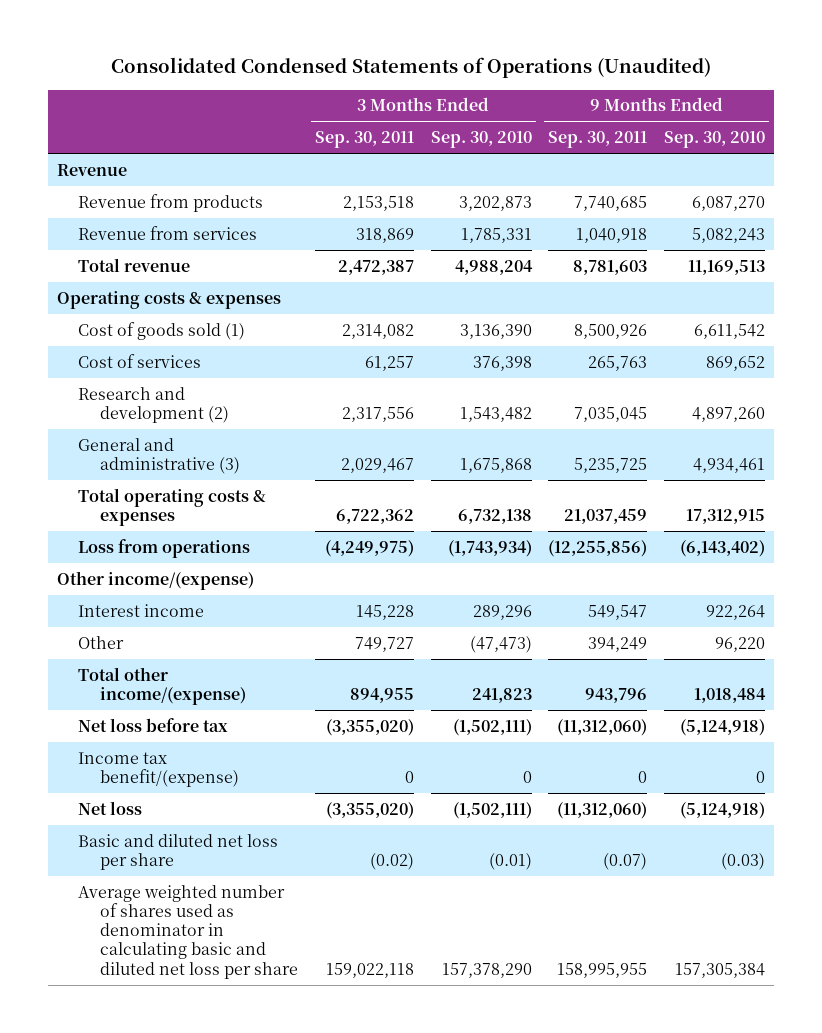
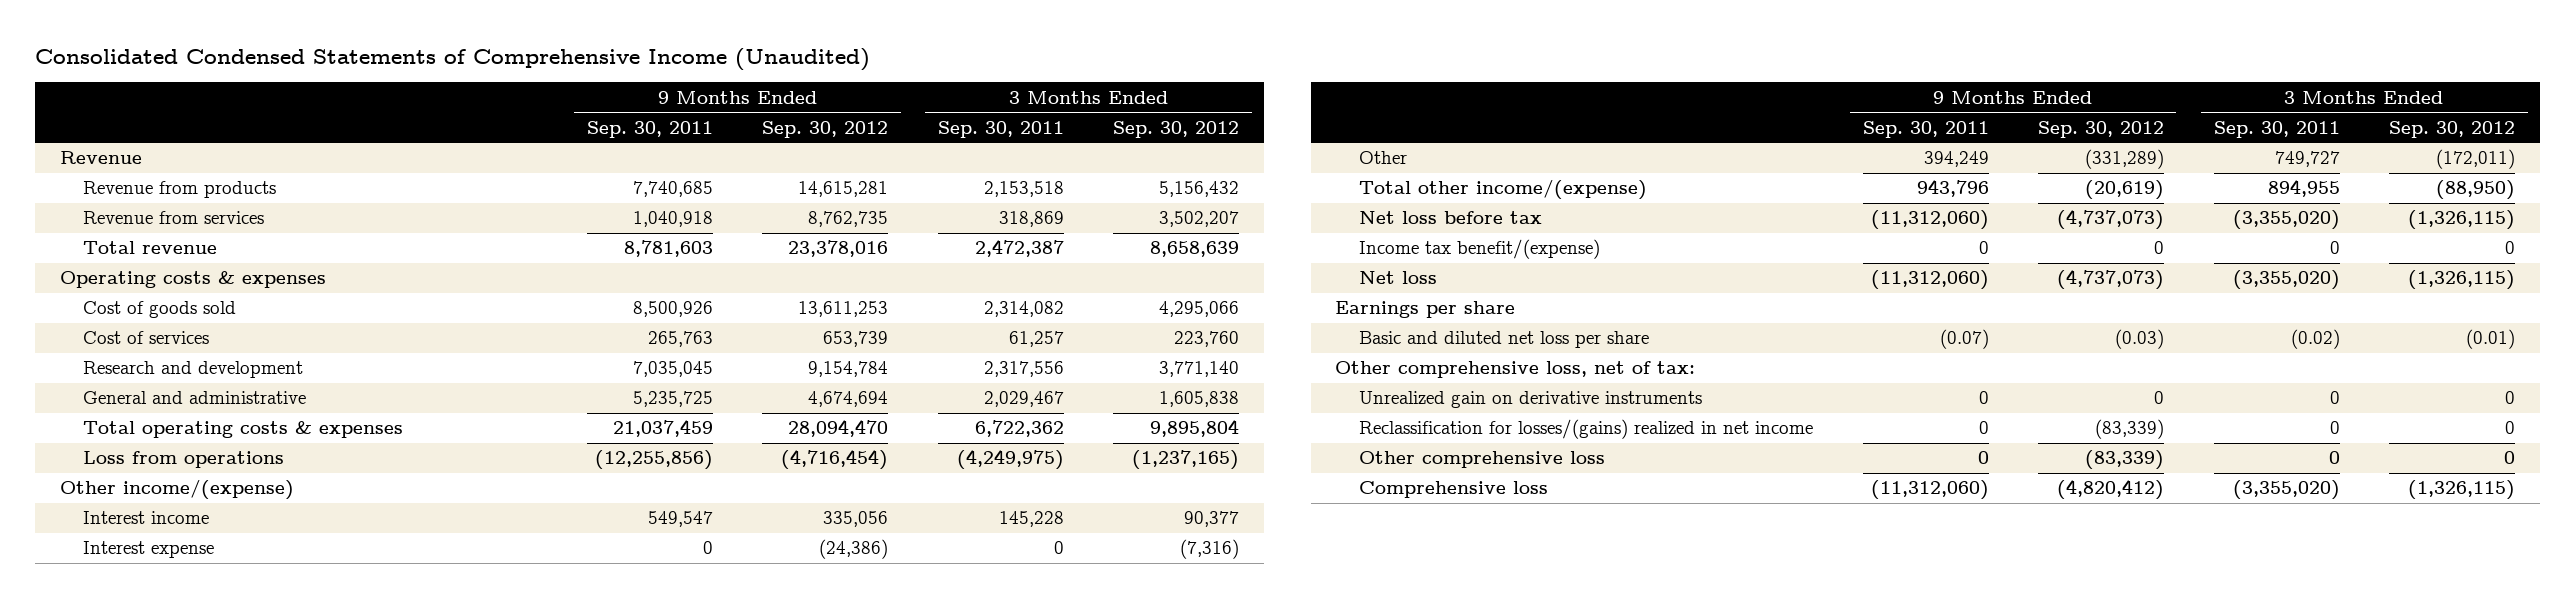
[110,57,711,79] Consolidated Condensed Statements of Operations (Unaudited) -> [34,47,870,71] Consolidated Condensed Statements of Comprehensive Income (Unaudited)
[430,131,532,149] Sep. 30, 2010 -> none
[664,131,766,149] Sep. 30, 2010 -> none
none -> [762,120,889,138] Sep. 30, 2012
none -> [1113,120,1240,138] Sep. 30, 2012
[78,321,246,340] Cost of goods sold (1) -> [83,301,237,319] Cost of goods sold
[78,386,230,424] Research and development (2) -> [83,361,304,379] Research and development
[78,437,241,475] General and administrative (3) -> [83,391,307,405] General and administrative
none -> [83,541,215,559] Interest expense
none -> [1335,301,1516,319] Earnings per share
[78,884,299,979] Average weighted number of shares used as denominator in calculating basic and diluted net loss per share -> none
none -> [1335,361,1696,379] Other comprehensive loss, net of tax:
none -> [1359,391,1703,409] Unrealized gain on derivative instruments
none -> [1359,419,1814,440] Reclassification for losses/(gains) realized in net income
none -> [1359,451,1606,469] Other comprehensive loss
none -> [1359,481,1549,499] Comprehensive loss

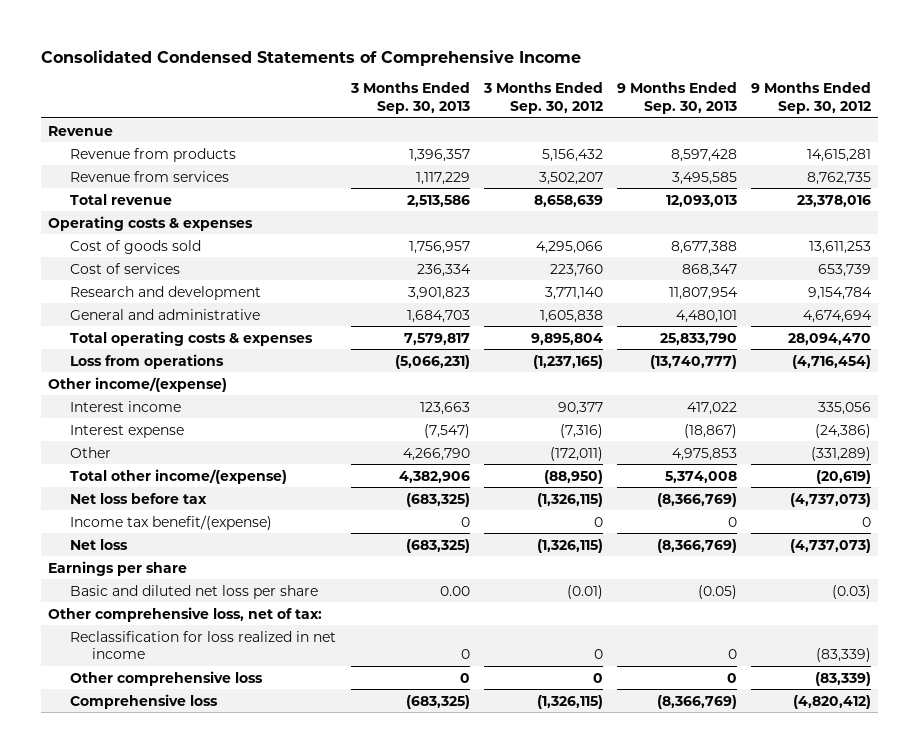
[34,47,870,71] Consolidated Condensed Statements of Comprehensive Income (Unaudited) -> [41,49,582,66] Consolidated Condensed Statements of Comprehensive Income
[586,120,713,138] Sep. 30, 2011 -> none
[937,120,1064,138] Sep. 30, 2011 -> none
none -> [349,82,470,114] 3 Months Ended Sep. 30, 2013
none -> [616,82,737,114] 9 Months Ended Sep. 30, 2013
[1359,391,1703,409] Unrealized gain on derivative instruments -> none
[1359,419,1814,440] Reclassification for losses/(gains) realized in net income -> [70,630,337,660] Reclassification for loss realized in net income

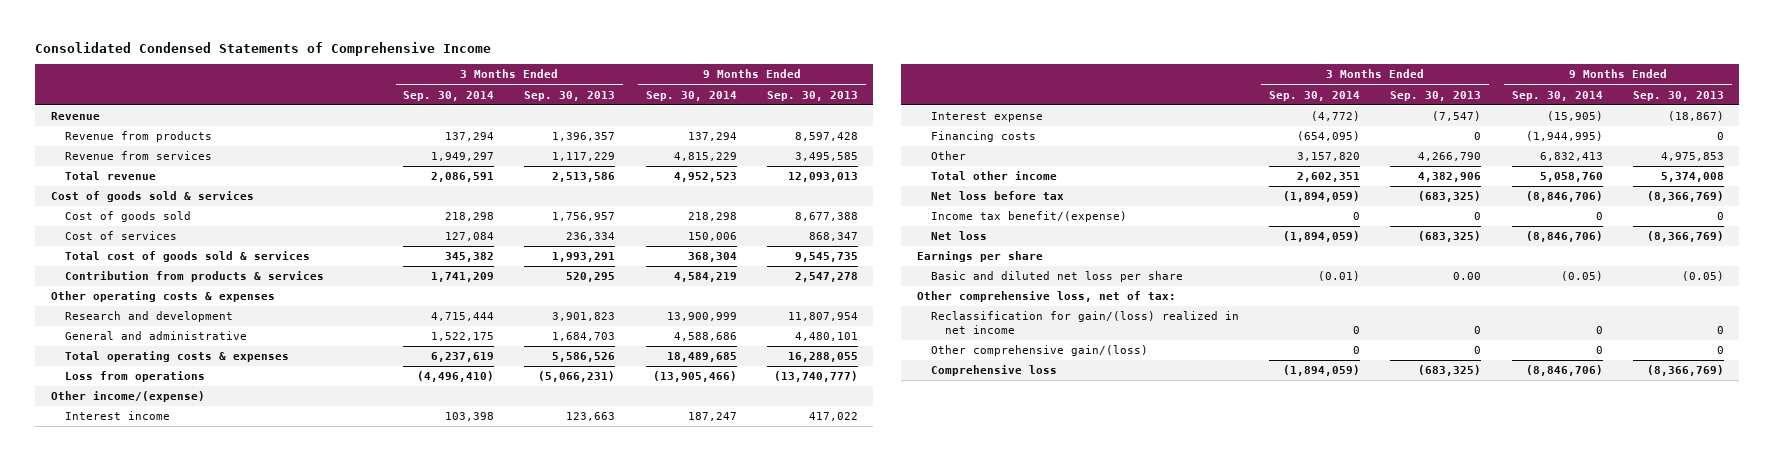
[482,82,603,114] 3 Months Ended Sep. 30, 2012 -> none
[750,82,871,114] 9 Months Ended Sep. 30, 2012 -> none
none -> [403,90,495,101] Sep. 30, 2014
none -> [645,90,737,101] Sep. 30, 2014
[48,215,254,231] Operating costs & expenses -> none
none -> [50,191,254,203] Cost of goods sold & services
none -> [64,251,310,263] Total cost of goods sold & services
none -> [64,271,324,283] Contribution from products & services
none -> [50,291,275,303] Other operating costs & expenses
[403,332,470,345] 7,579,817 -> [552,352,616,363] 5,586,526
[659,332,737,345] 25,833,790 -> [788,352,859,363] 16,288,055
none -> [930,131,1036,143] Financing costs
[70,468,288,484] Total other income/(expense) -> [930,171,1057,181] Total other income
[70,630,337,660] Reclassification for loss realized in net income -> [930,311,1239,334] Reclassification for gain/(loss) realized in net income
[70,670,264,686] Other comprehensive loss -> [930,345,1148,357] Other comprehensive gain/(loss)

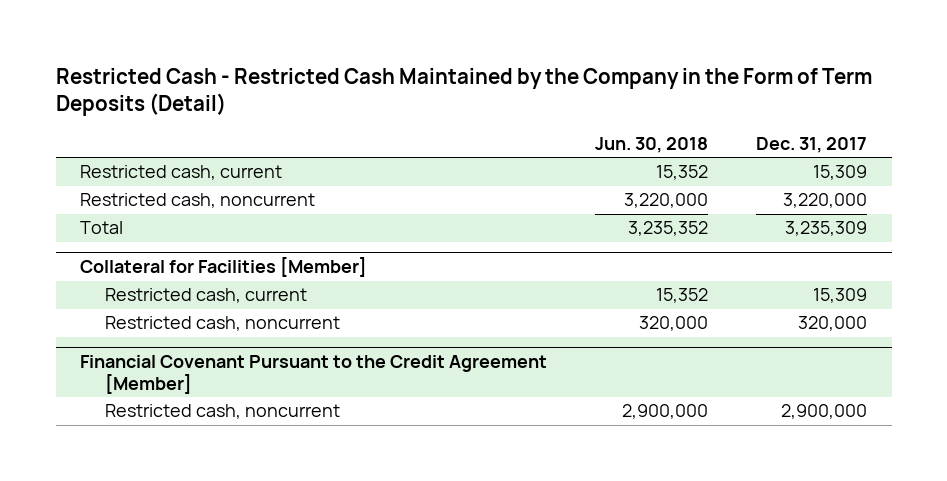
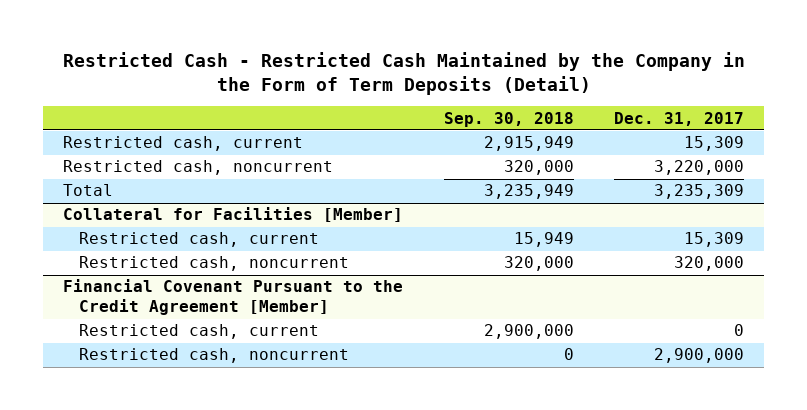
[595,136,709,153] Jun. 30, 2018 -> none
none -> [443,111,574,127] Sep. 30, 2018
none -> [78,324,319,340] Restricted cash, current

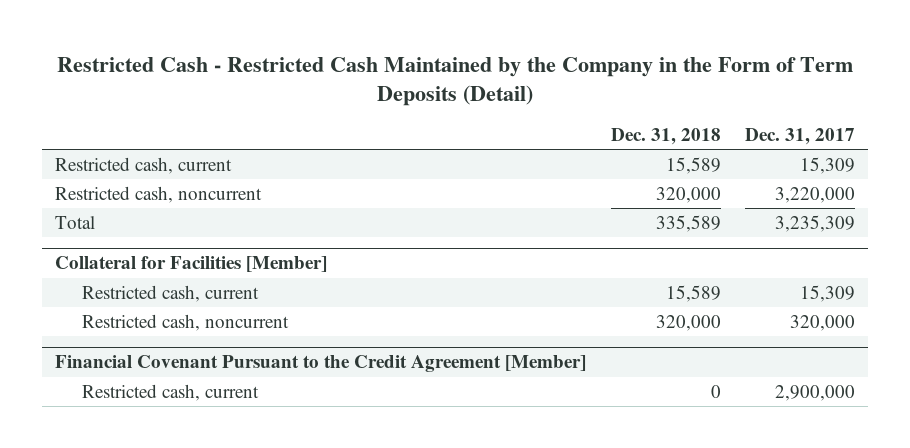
[443,111,574,127] Sep. 30, 2018 -> none
none -> [610,128,721,146] Dec. 31, 2018
[78,348,349,364] Restricted cash, noncurrent -> none
[734,324,745,337] 0 -> [775,384,856,401] 2,900,000

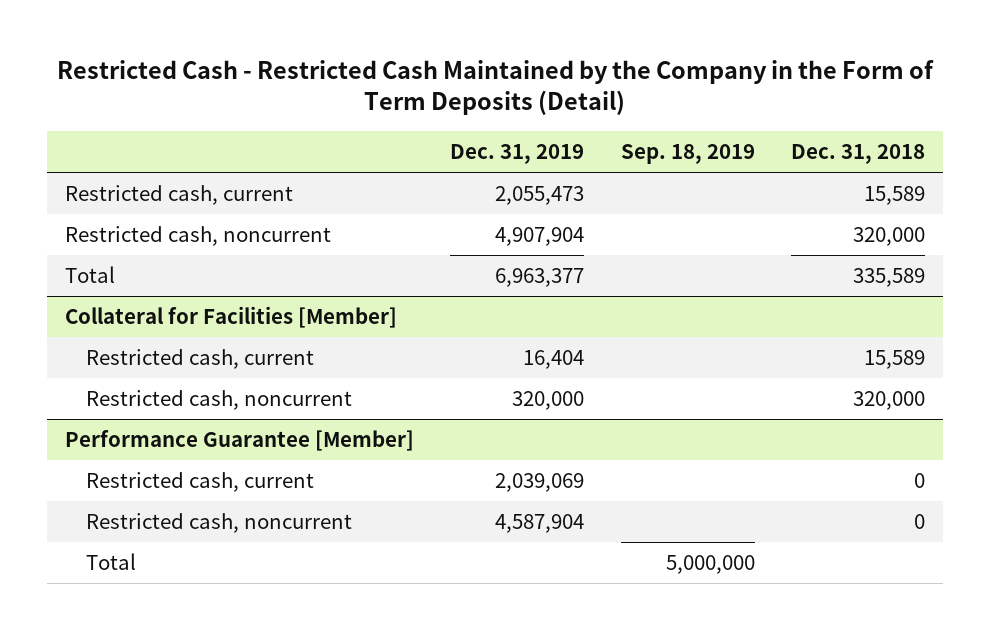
[745,128,856,146] Dec. 31, 2017 -> none
none -> [450,144,585,165] Dec. 31, 2019
none -> [620,144,755,165] Sep. 18, 2019
[54,355,586,373] Financial Covenant Pursuant to the Credit Agreement [Member] -> none
none -> [64,430,414,452] Performance Guarantee [Member]
none -> [86,513,353,534] Restricted cash, noncurrent
none -> [86,553,137,571] Total

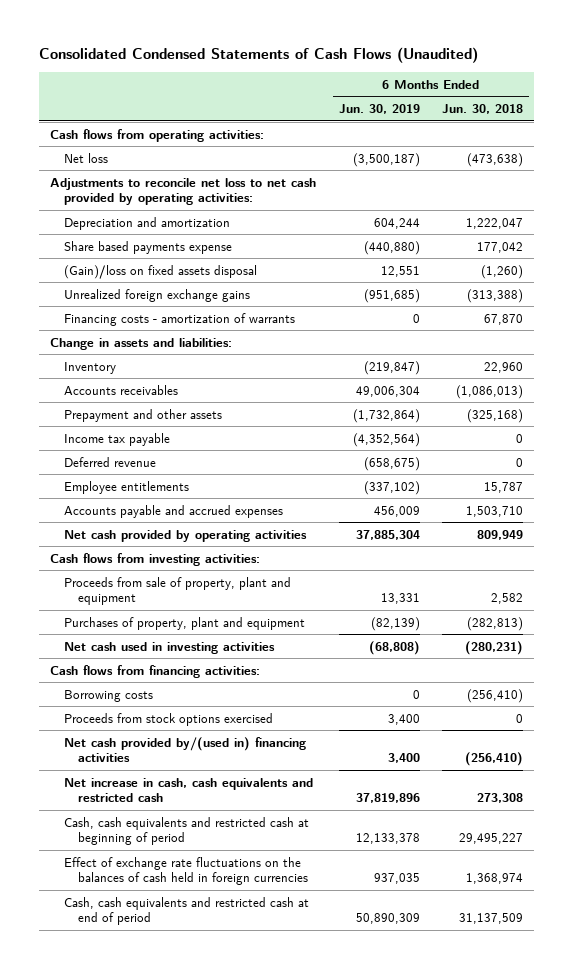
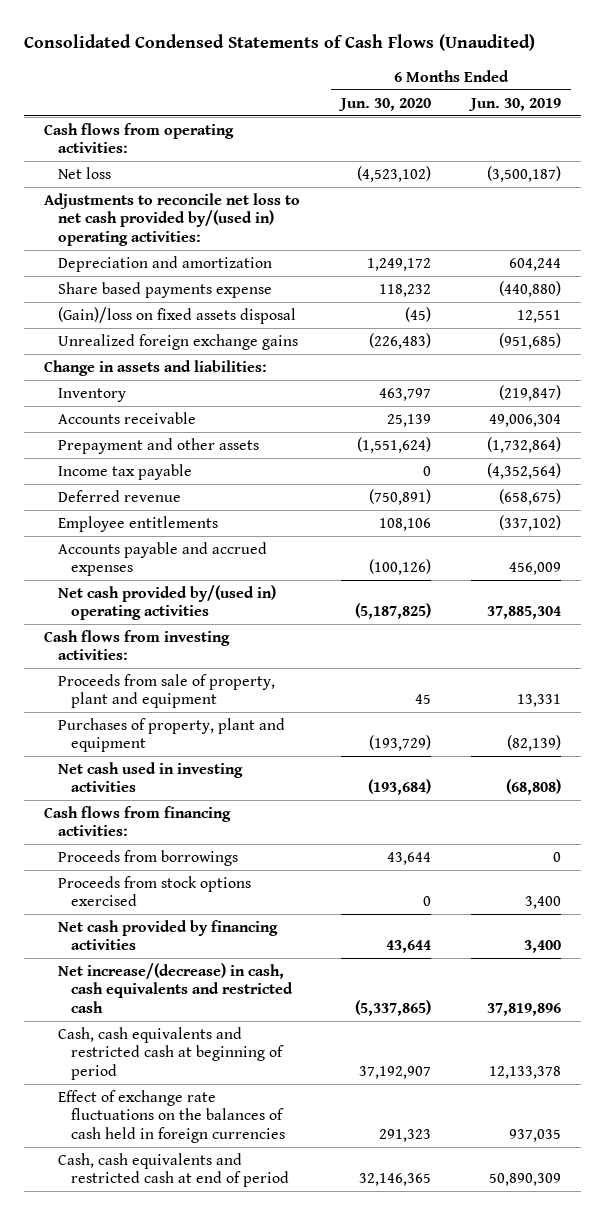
[442,103,524,114] Jun. 30, 2018 -> none
none -> [337,97,431,111] Jun. 30, 2020
[50,177,317,205] Adjustments to reconcile net loss to net cash provided by operating activities: -> [44,192,301,246] Adjustments to reconcile net loss to net cash provided by/(used in) operating activities:
[63,312,295,326] Financing costs - amortization of warrants -> none
[63,384,178,395] Accounts receivables -> [57,411,196,424] Accounts receivable
[63,529,307,542] Net cash provided by operating activities -> [57,584,276,621] Net cash provided by/(used in) operating activities
[63,689,153,702] Borrowing costs -> none
none -> [57,849,238,866] Proceeds from borrowings
[63,736,306,762] Net cash provided by/(used in) financing activities -> [57,919,278,951] Net cash provided by financing activities
[63,777,313,802] Net increase in cash, cash equivalents and restricted cash -> [57,962,293,1013] Net increase/(decrease) in cash, cash equivalents and restricted cash

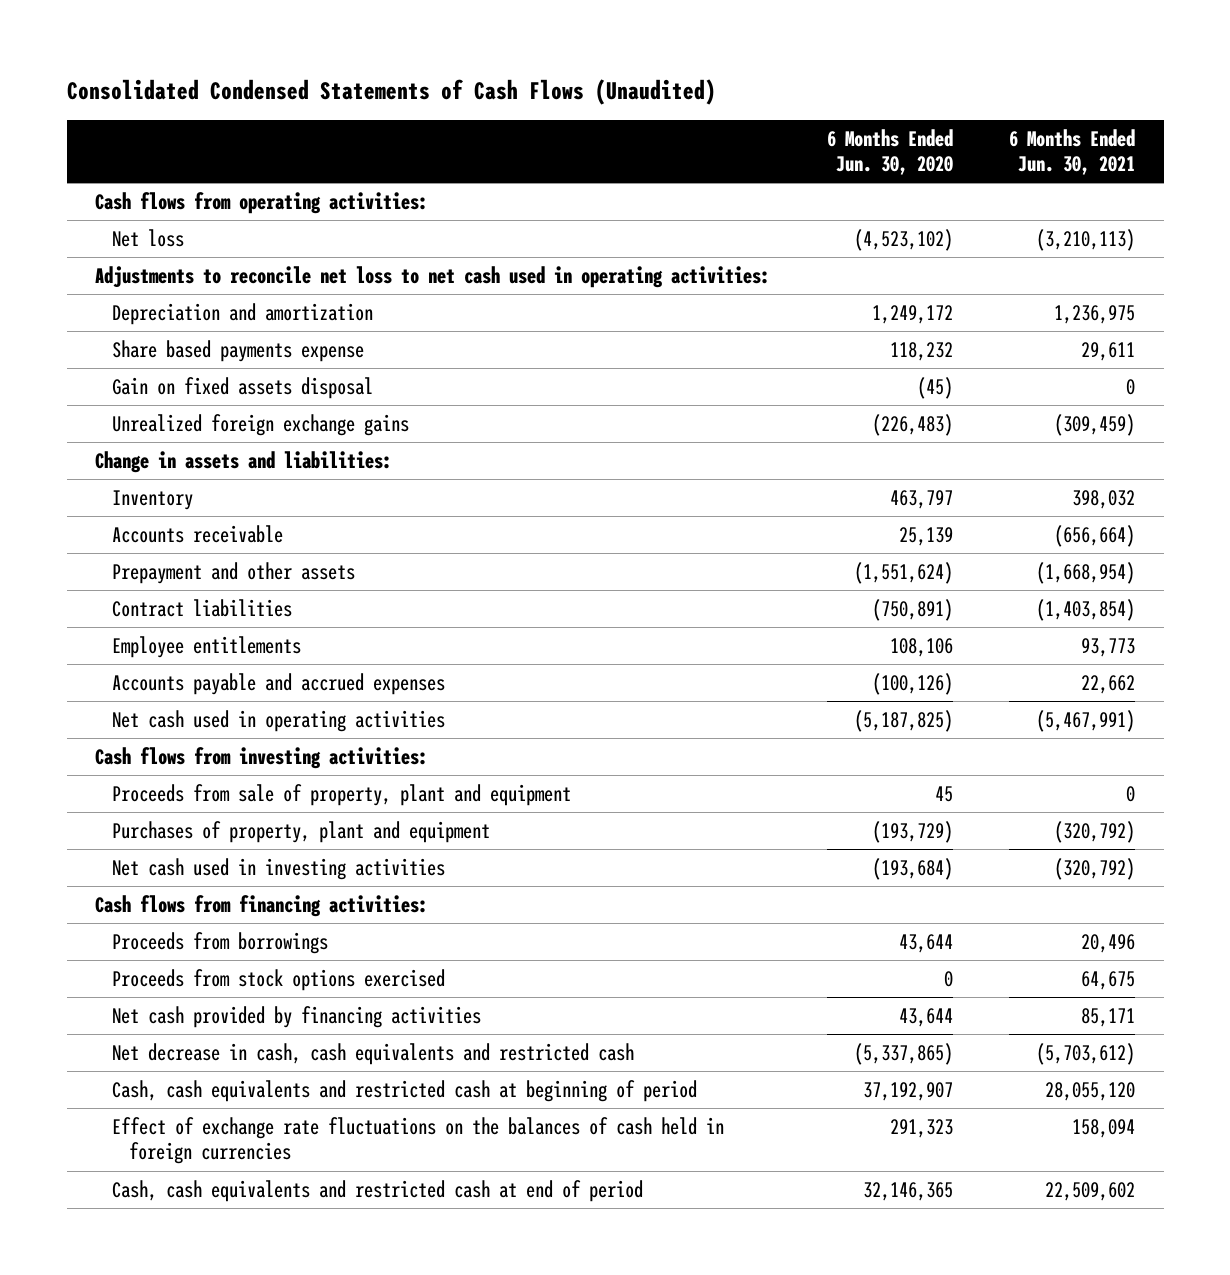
[468,97,562,111] Jun. 30, 2019 -> none
none -> [1009,128,1136,175] 6 Months Ended Jun. 30, 2021
[44,192,301,246] Adjustments to reconcile net loss to net cash provided by/(used in) operating activities: -> [95,265,771,288] Adjustments to reconcile net loss to net cash used in operating activities:
[57,306,296,324] (Gain)/loss on fixed assets disposal -> [112,376,374,399] Gain on fixed assets disposal
[57,463,192,480] Income tax payable -> none
[57,489,181,502] Deferred revenue -> [112,598,293,617] Contract liabilities
[57,584,276,621] Net cash provided by/(used in) operating activities -> [112,709,446,732] Net cash used in operating activities
[57,962,293,1013] Net increase/(decrease) in cash, cash equivalents and restricted cash -> [112,1042,635,1065] Net decrease in cash, cash equivalents and restricted cash

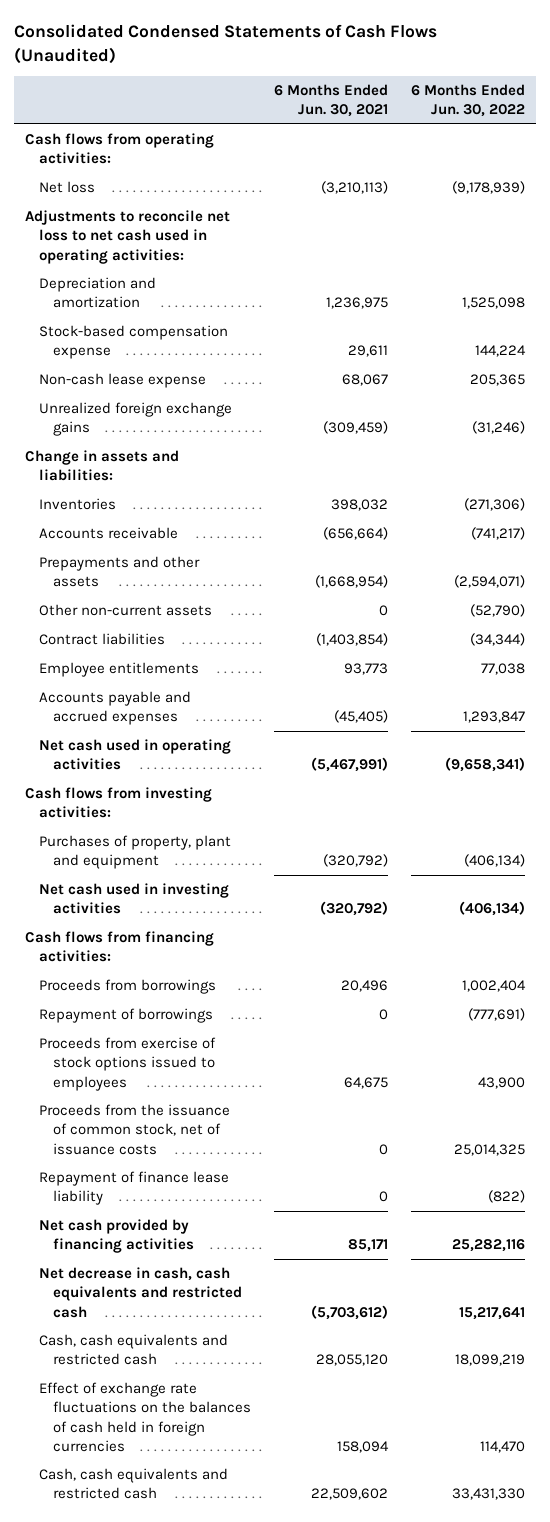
[826,128,953,175] 6 Months Ended Jun. 30, 2020 -> none
none -> [410,84,525,118] 6 Months Ended Jun. 30, 2022
[112,376,374,399] Gain on fixed assets disposal -> none
[112,339,365,362] Share based payments expense -> [39,325,229,360] Stock-based compensation expense
none -> [39,373,207,389] Non-cash lease expense
[112,489,194,510] Inventory -> [39,498,117,511] Inventories
[112,561,356,584] Prepayment and other assets -> [39,556,201,588] Prepayments and other assets
none -> [39,604,213,617] Other non-current assets
[1081,674,1136,694] 22,662 -> [333,710,388,724] (45,405)
[112,783,572,806] Proceeds from sale of property, plant and equipment -> none
none -> [39,1008,214,1024] Repayment of borrowings
[112,968,446,991] Proceeds from stock options exercised -> [39,1037,217,1091] Proceeds from exercise of stock options issued to employees
none -> [39,1104,231,1155] Proceeds from the issuance of common stock, net of issuance costs
none -> [39,1171,230,1206] Repayment of finance lease liability
[112,1079,698,1102] Cash, cash equivalents and restricted cash at beginning of period -> [39,1334,229,1366] Cash, cash equivalents and restricted cash
[112,1179,644,1202] Cash, cash equivalents and restricted cash at end of period -> [39,1468,229,1500] Cash, cash equivalents and restricted cash

